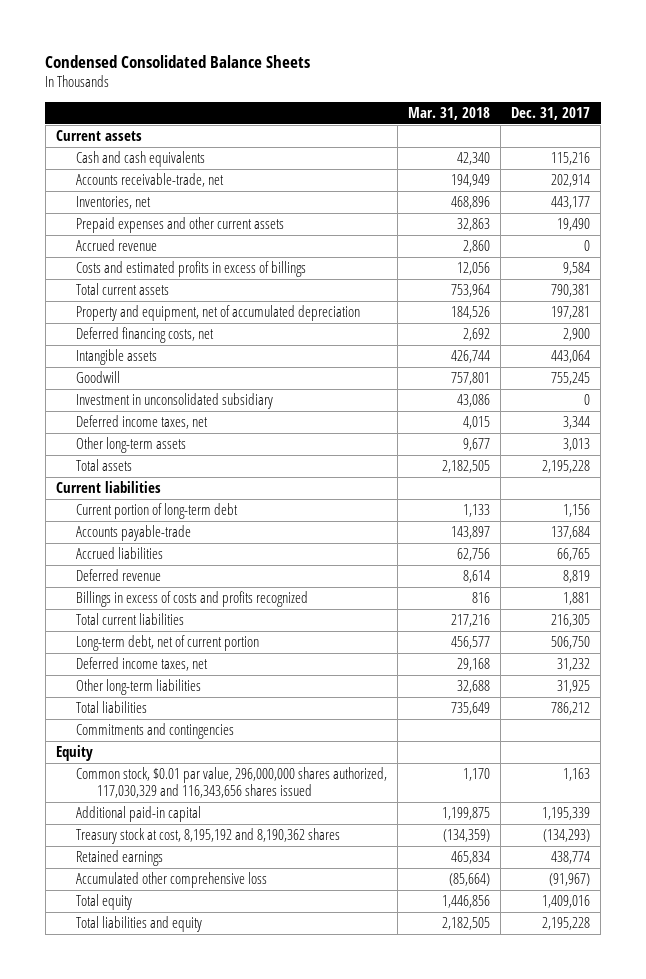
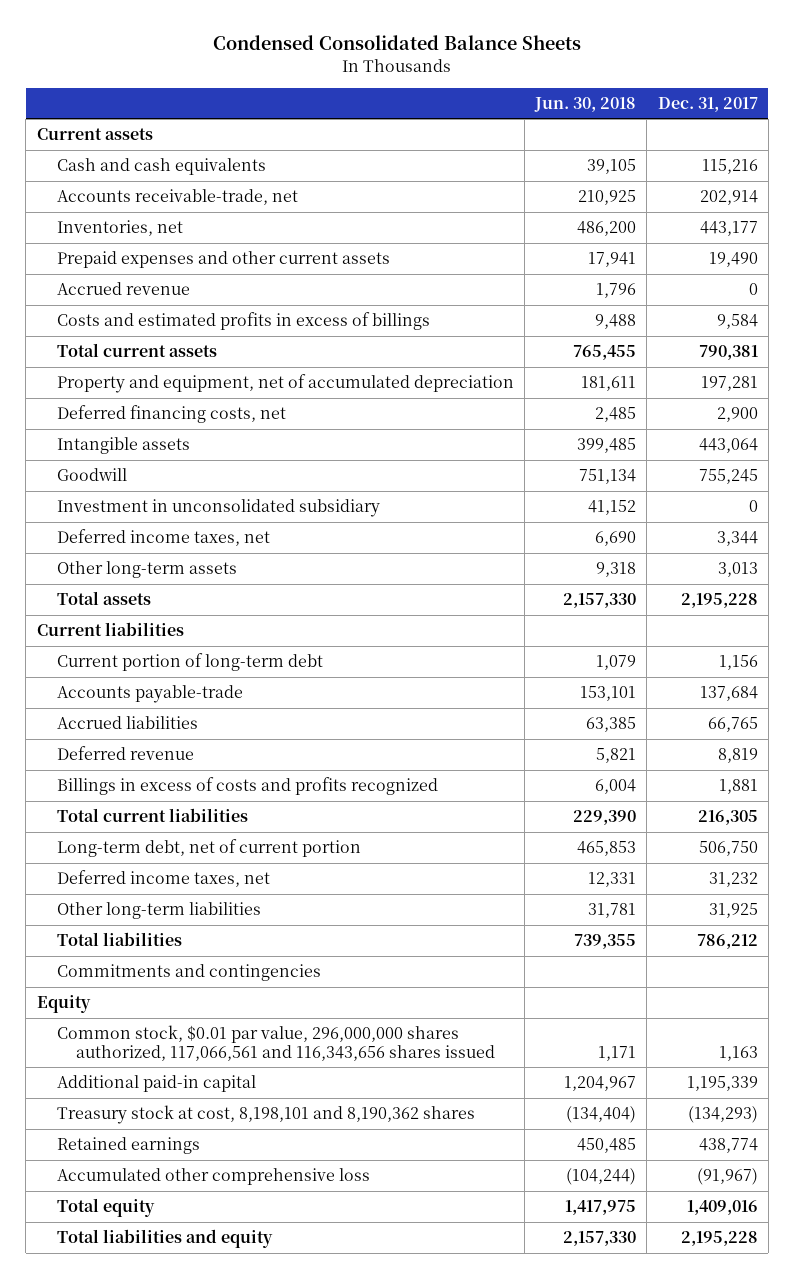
[408,107,491,121] Mar. 31, 2018 -> none
none -> [534,96,637,112] Jun. 30, 2018
[76,767,388,799] Common stock, $0.01 par value, 296,000,000 shares authorized, 117,030,329 and 116,343,656 shares issued -> [56,1025,496,1061] Common stock, $0.01 par value, 296,000,000 shares authorized, 117,066,561 and 116,343,656 shares issued
[76,828,341,845] Treasury stock at cost, 8,195,192 and 8,190,362 shares -> [56,1105,475,1125] Treasury stock at cost, 8,198,101 and 8,190,362 shares

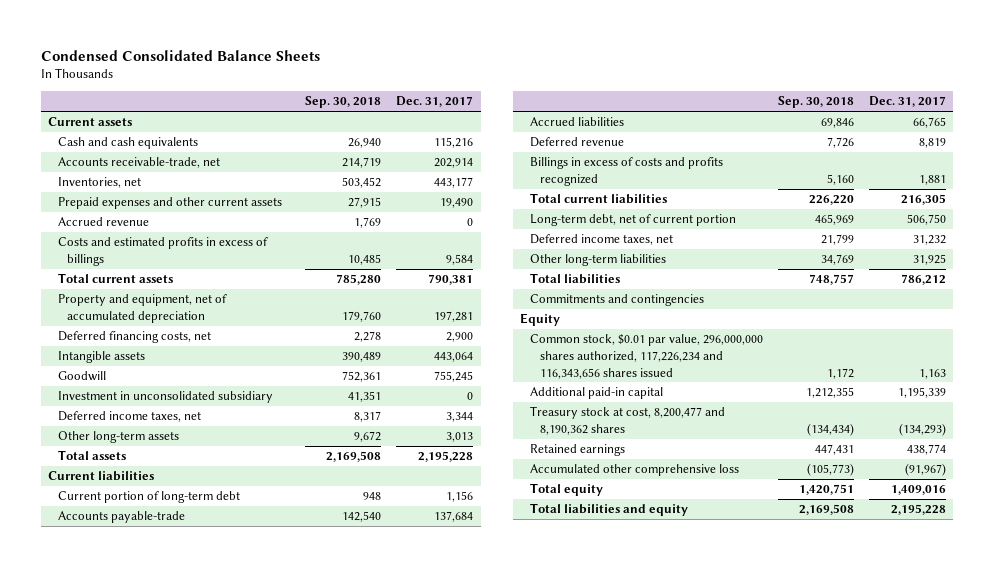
[534,96,637,112] Jun. 30, 2018 -> none
none -> [305,96,382,109] Sep. 30, 2018
[56,1025,496,1061] Common stock, $0.01 par value, 296,000,000 shares authorized, 117,066,561 and 116,343,656 shares issued -> [529,334,763,379] Common stock, $0.01 par value, 296,000,000 shares authorized, 117,226,234 and 116,343,656 shares issued
[56,1105,475,1125] Treasury stock at cost, 8,198,101 and 8,190,362 shares -> [529,406,725,435] Treasury stock at cost, 8,200,477 and 8,190,362 shares

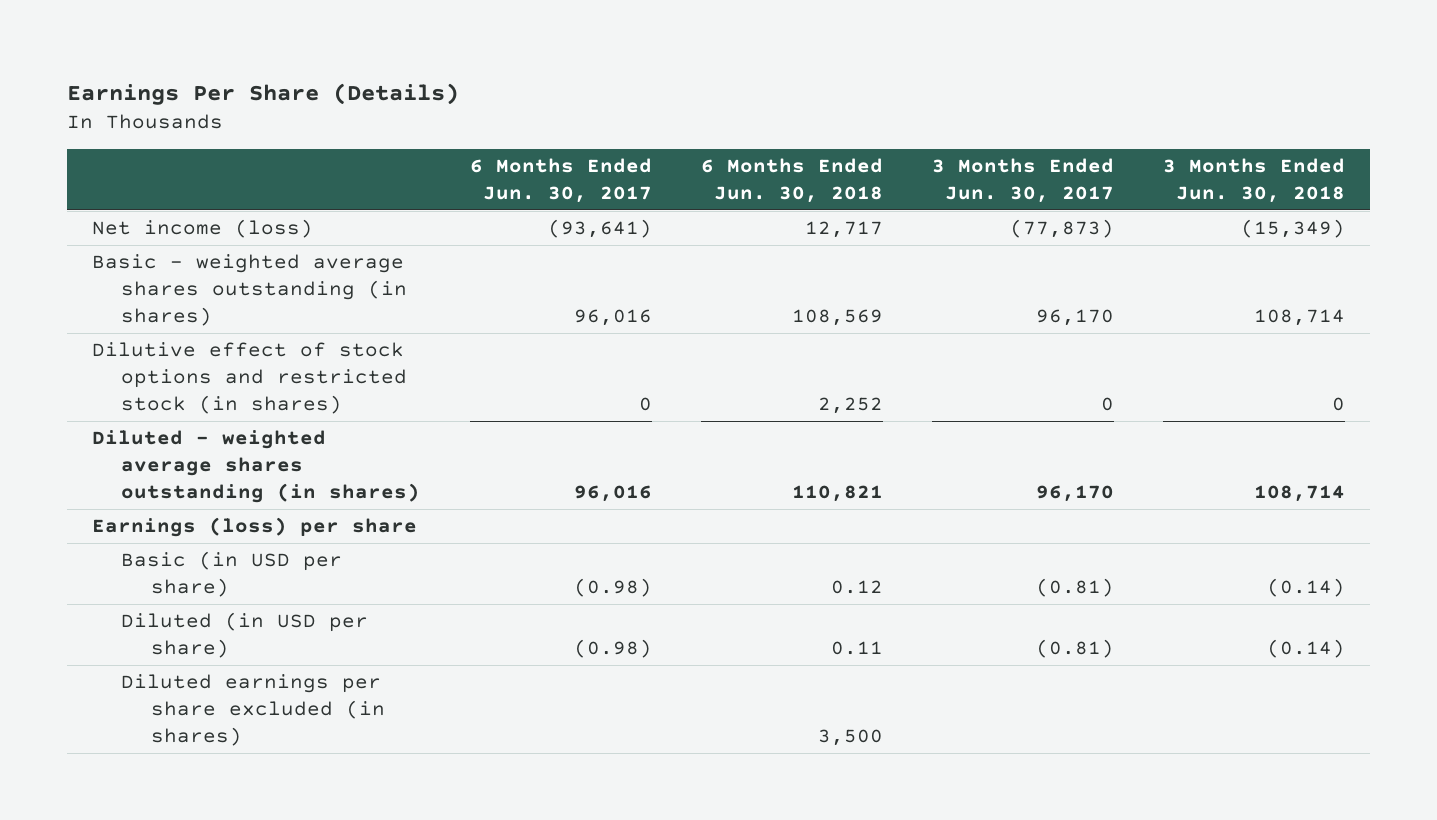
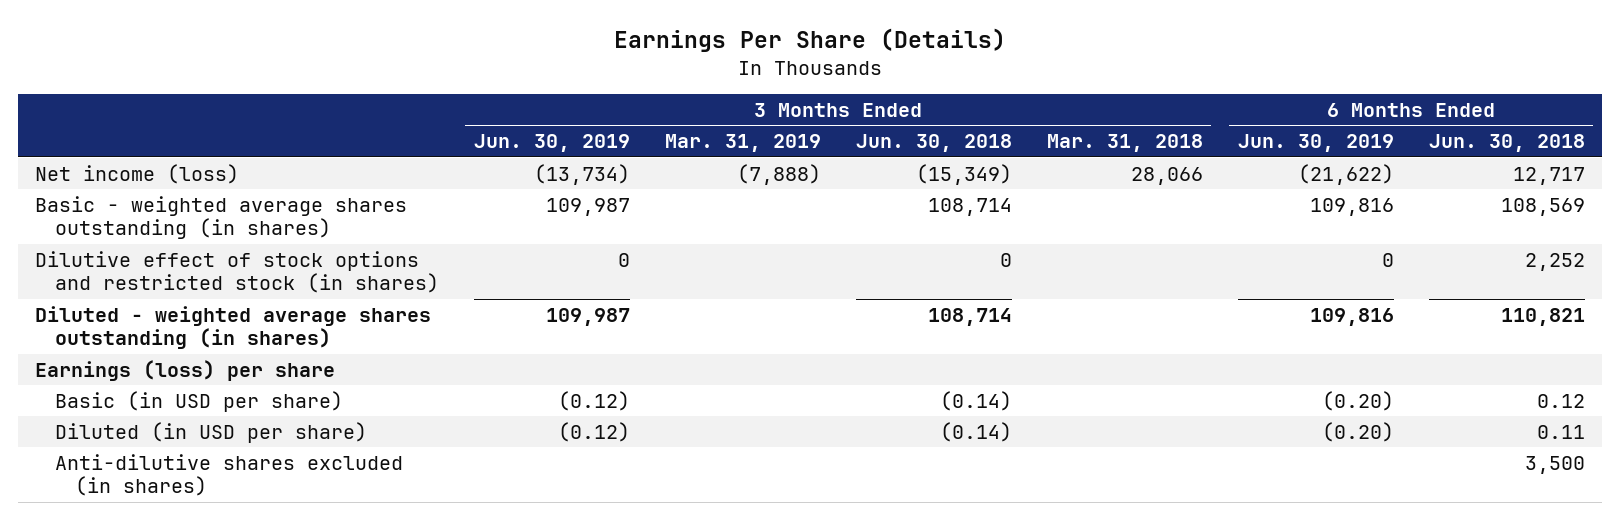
[469,158,652,203] 6 Months Ended Jun. 30, 2017 -> none
[931,158,1114,203] 3 Months Ended Jun. 30, 2017 -> none
none -> [474,134,631,153] Jun. 30, 2019
none -> [664,134,821,153] Mar. 31, 2019
none -> [1046,134,1203,153] Mar. 31, 2018
none -> [1237,134,1394,153] Jun. 30, 2019
[121,674,385,746] Diluted earnings per share excluded (in shares) -> [55,453,404,497] Anti-dilutive shares excluded (in shares)

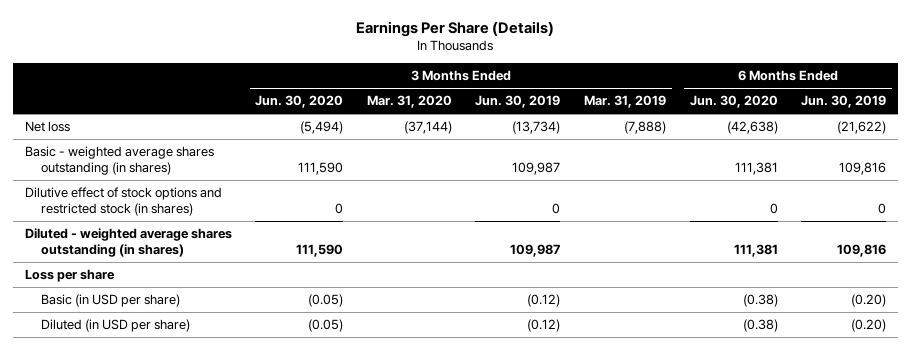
[855,134,1012,153] Jun. 30, 2018 -> none
[1046,134,1203,153] Mar. 31, 2018 -> none
[1428,134,1585,153] Jun. 30, 2018 -> none
none -> [255,95,344,109] Jun. 30, 2020
none -> [366,95,452,109] Mar. 31, 2020
none -> [689,95,778,109] Jun. 30, 2020
[35,163,240,184] Net income (loss) -> [24,121,70,133] Net loss
[35,359,336,381] Earnings (loss) per share -> [24,269,115,283] Loss per share
[55,453,404,497] Anti-dilutive shares excluded (in shares) -> none

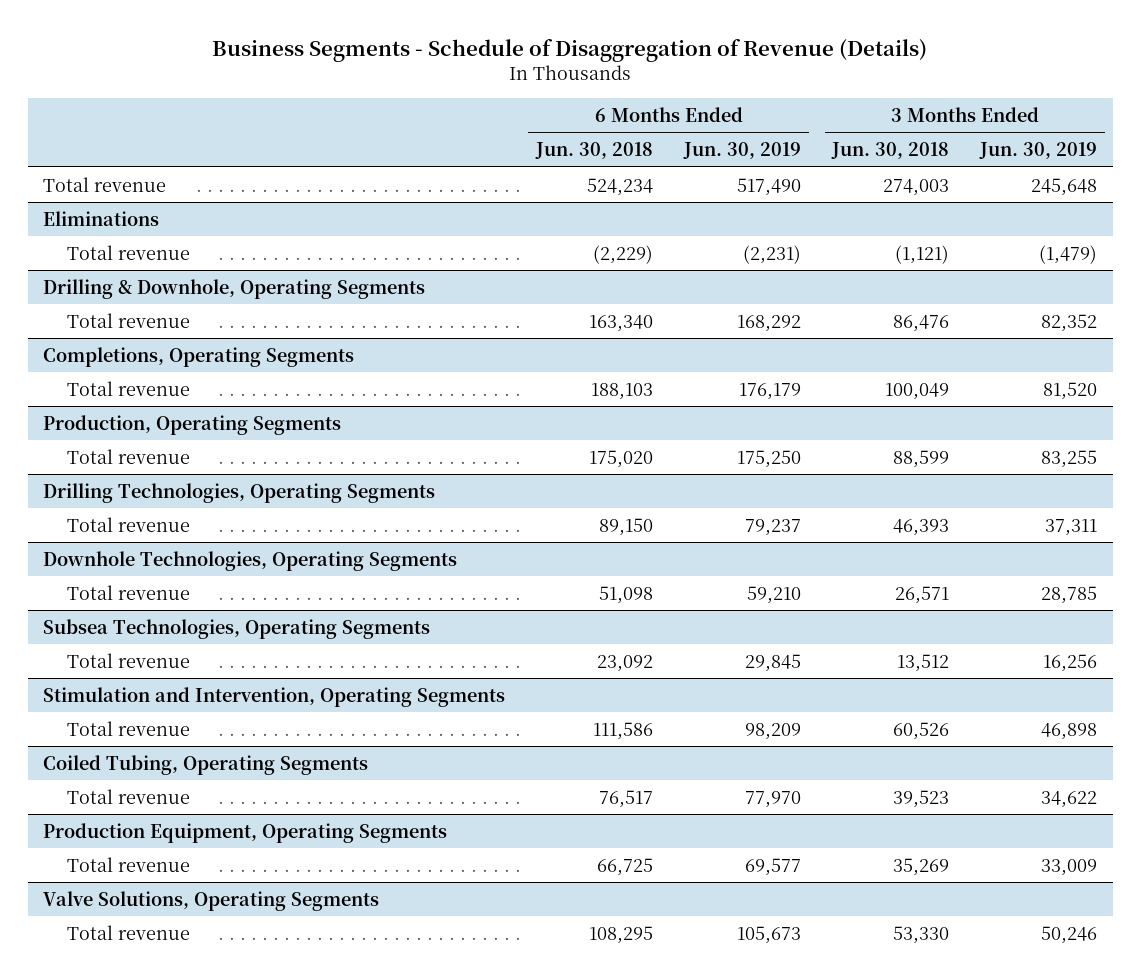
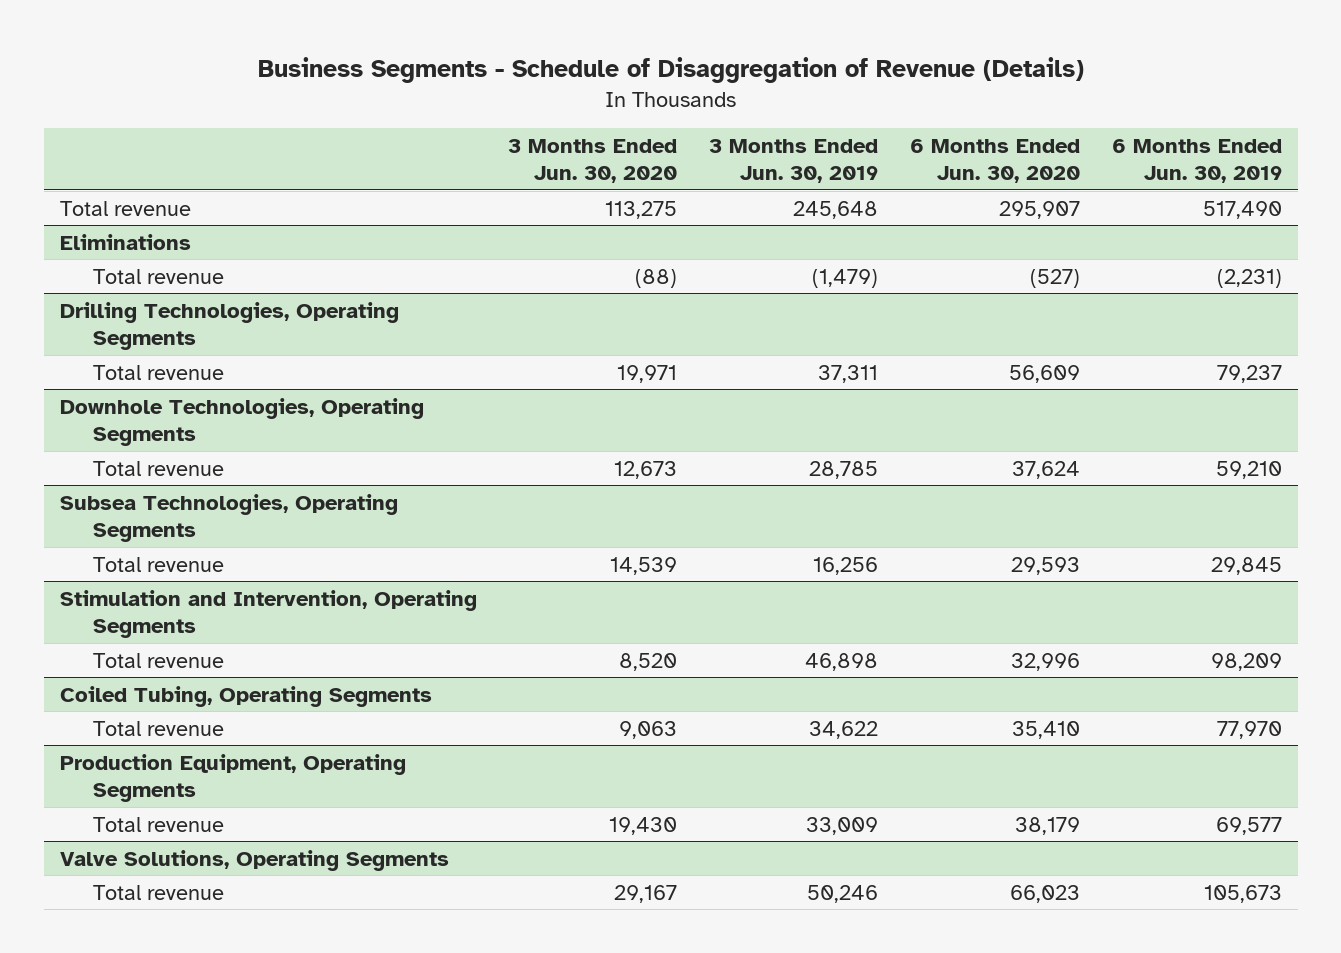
[535,142,654,160] Jun. 30, 2018 -> none
[831,142,950,160] Jun. 30, 2018 -> none
none -> [508,138,678,184] 3 Months Ended Jun. 30, 2020
none -> [909,138,1080,184] 6 Months Ended Jun. 30, 2020
[43,278,426,299] Drilling & Downhole, Operating Segments -> none
[66,312,190,328] Total revenue -> none
[43,346,355,367] Completions, Operating Segments -> none
[66,380,190,396] Total revenue -> none
[43,414,342,435] Production, Operating Segments -> none
[66,448,190,464] Total revenue -> none

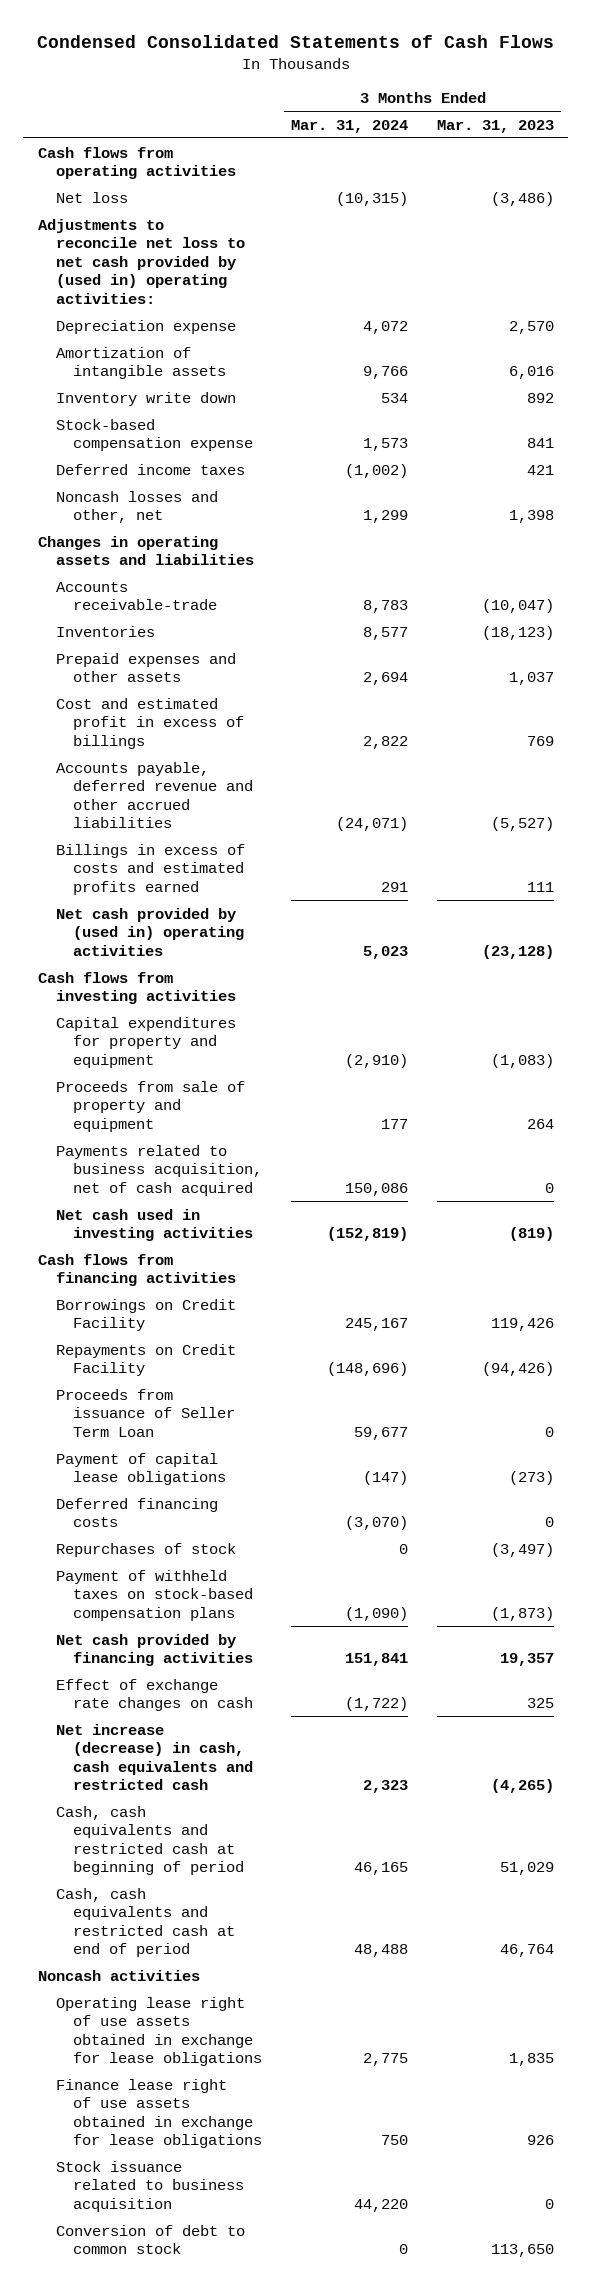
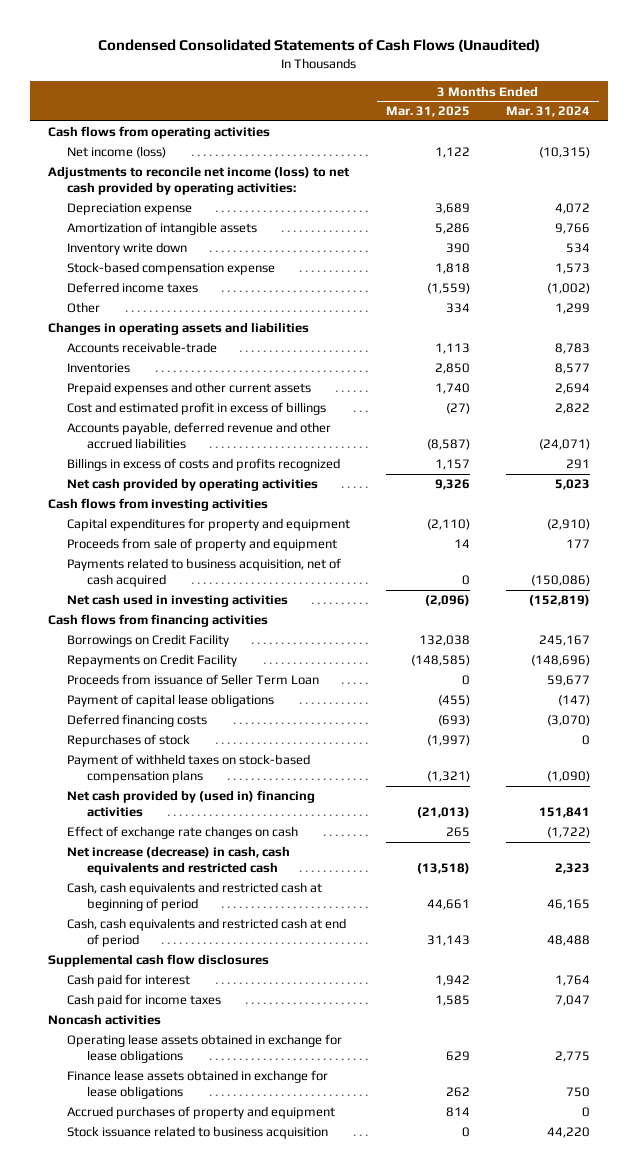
[36,34,554,48] Condensed Consolidated Statements of Cash Flows -> [97,39,540,53] Condensed Consolidated Statements of Cash Flows (Unaudited)
[436,119,554,133] Mar. 31, 2023 -> none
none -> [386,106,471,118] Mar. 31, 2025
[55,191,128,203] Net loss -> [67,146,167,159] Net income (loss)
[37,218,245,304] Adjustments to reconcile net loss to net cash provided by (used in) operating activities: -> [47,166,350,196] Adjustments to reconcile net income (loss) to net cash provided by operating activities:
[55,490,218,524] Noncash losses and other, net -> [67,302,101,314] Other
[55,652,236,683] Prepaid expenses and other assets -> [67,382,312,396] Prepaid expenses and other current assets
[55,843,245,895] Billings in excess of costs and estimated profits earned -> [67,458,341,472] Billings in excess of costs and profits recognized
[55,907,245,956] Net cash provided by (used in) operating activities -> [67,478,319,492] Net cash provided by operating activities
[345,1182,409,1196] 150,086 -> [530,575,590,587] (150,086)
[55,1633,254,1667] Net cash provided by financing activities -> [67,790,316,818] Net cash provided by (used in) financing activities
none -> [47,954,269,968] Supplemental cash flow disclosures
none -> [67,974,191,988] Cash paid for interest
none -> [67,994,222,1008] Cash paid for income taxes
[55,1996,263,2067] Operating lease right of use assets obtained in exchange for lease obligations -> [67,1034,343,1064] Operating lease assets obtained in exchange for lease obligations
[55,2078,263,2149] Finance lease right of use assets obtained in exchange for lease obligations -> [67,1070,329,1100] Finance lease assets obtained in exchange for lease obligations
none -> [67,1106,336,1120] Accrued purchases of property and equipment
[55,2224,245,2255] Conversion of debt to common stock -> none

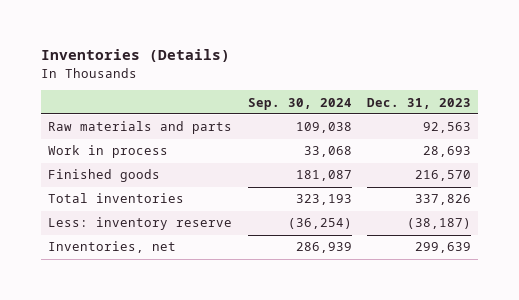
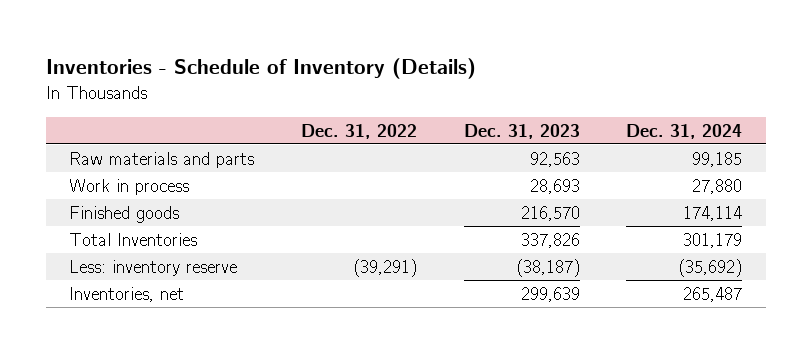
[40,49,230,63] Inventories (Details) -> [46,58,477,80] Inventories - Schedule of Inventory (Details)
[247,97,352,110] Sep. 30, 2024 -> none
none -> [301,123,418,139] Dec. 31, 2022
none -> [626,123,743,139] Dec. 31, 2024
[48,193,185,204] Total inventories -> [69,232,198,246] Total Inventories

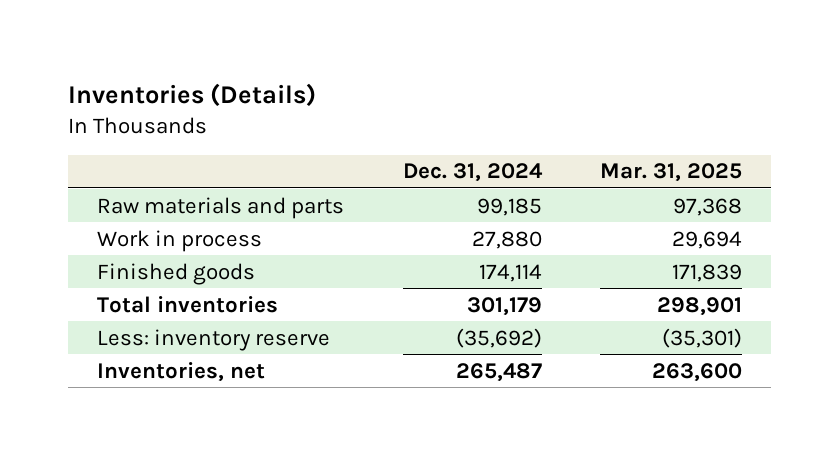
[46,58,477,80] Inventories - Schedule of Inventory (Details) -> [68,82,317,107] Inventories (Details)
[301,123,418,139] Dec. 31, 2022 -> none
[463,123,580,139] Dec. 31, 2023 -> none
none -> [600,163,743,183] Mar. 31, 2025
[69,232,198,246] Total Inventories -> [97,295,279,313] Total inventories

